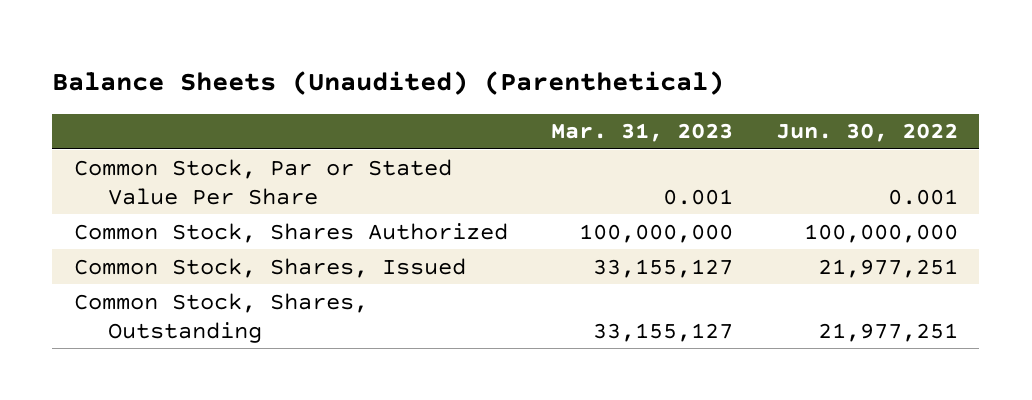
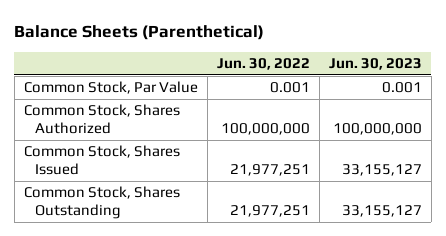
[52,70,725,95] Balance Sheets (Unaudited) (Parenthetical) -> [14,25,265,41] Balance Sheets (Parenthetical)
[550,123,733,143] Mar. 31, 2023 -> none
none -> [328,58,422,71] Jun. 30, 2023
[73,158,452,205] Common Stock, Par or Stated Value Per Share -> [23,81,198,95] Common Stock, Par Value
[73,257,466,278] Common Stock, Shares, Issued -> [23,145,180,176] Common Stock, Shares Issued
[73,292,368,343] Common Stock, Shares, Outstanding -> [23,186,180,220] Common Stock, Shares Outstanding

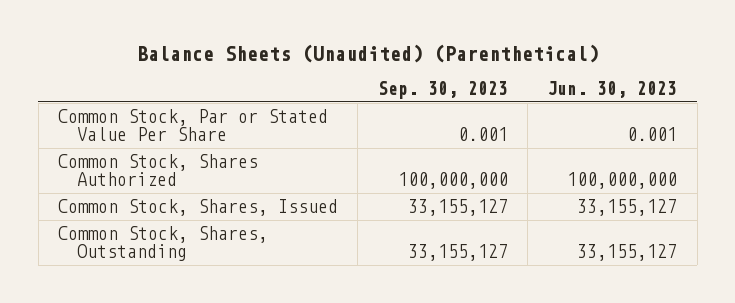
[14,25,265,41] Balance Sheets (Parenthetical) -> [136,43,599,63] Balance Sheets (Unaudited) (Parenthetical)
[216,58,310,71] Jun. 30, 2022 -> none
none -> [377,80,508,99] Sep. 30, 2023
[23,81,198,95] Common Stock, Par Value -> [58,109,329,142] Common Stock, Par or Stated Value Per Share
[23,145,180,176] Common Stock, Shares Issued -> [58,199,339,217] Common Stock, Shares, Issued
[23,186,180,220] Common Stock, Shares Outstanding -> [58,226,269,262] Common Stock, Shares, Outstanding

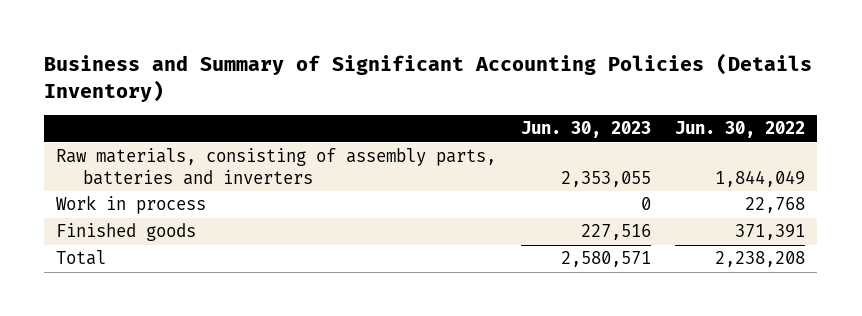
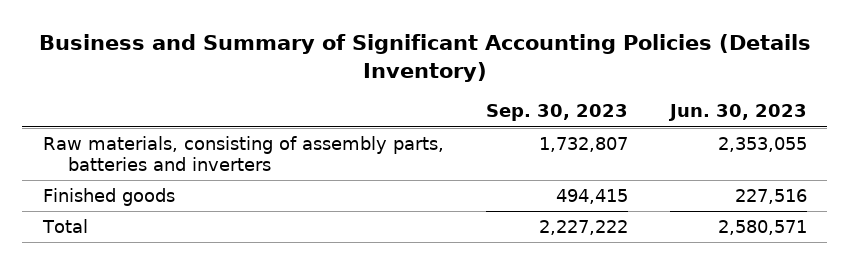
[675,121,806,139] Jun. 30, 2022 -> none
none -> [485,104,628,122] Sep. 30, 2023
[56,195,207,215] Work in process -> none

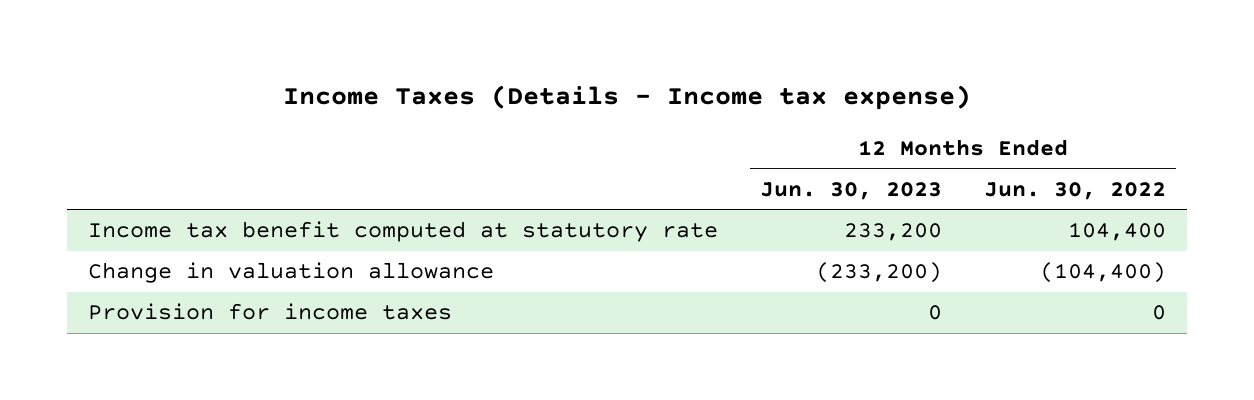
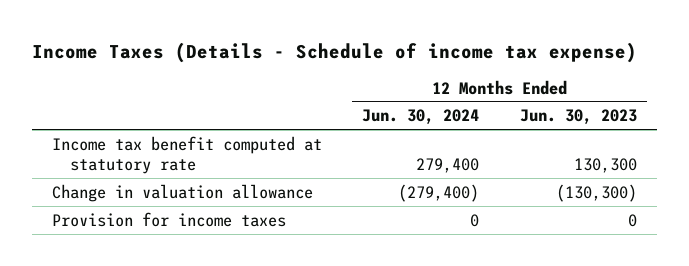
[283,84,972,110] Income Taxes (Details - Income tax expense) -> [32,41,638,63] Income Taxes (Details - Schedule of income tax expense)
[983,181,1166,200] Jun. 30, 2022 -> none
none -> [362,109,480,126] Jun. 30, 2024
[844,223,943,242] 233,200 -> [573,157,637,173] 130,300
[816,262,943,284] (233,200) -> [555,183,637,202] (130,300)

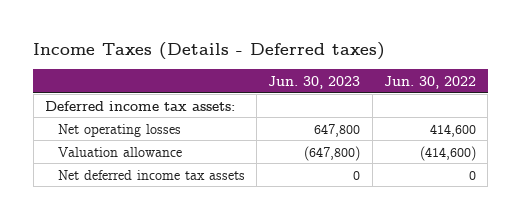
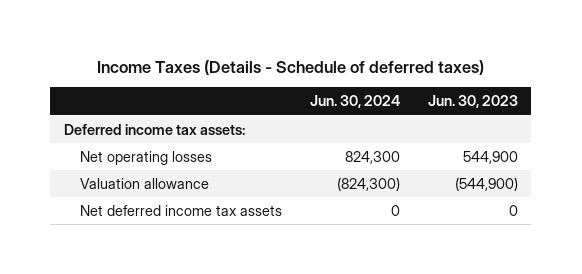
[33,42,386,61] Income Taxes (Details - Deferred taxes) -> [96,59,484,75] Income Taxes (Details - Schedule of deferred taxes)
[384,75,477,89] Jun. 30, 2022 -> none
none -> [309,95,400,109] Jun. 30, 2024
[314,123,361,137] 647,800 -> [462,150,518,164] 544,900
[304,145,361,161] (647,800) -> [454,176,518,191] (544,900)

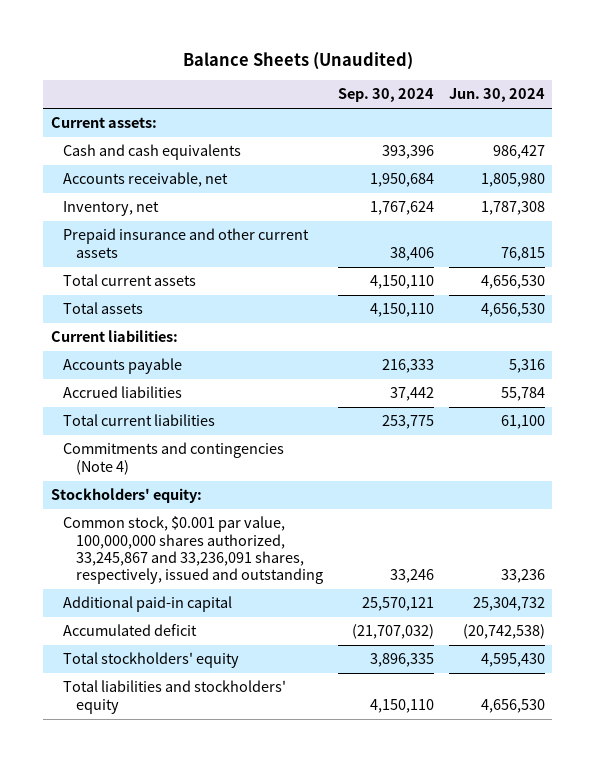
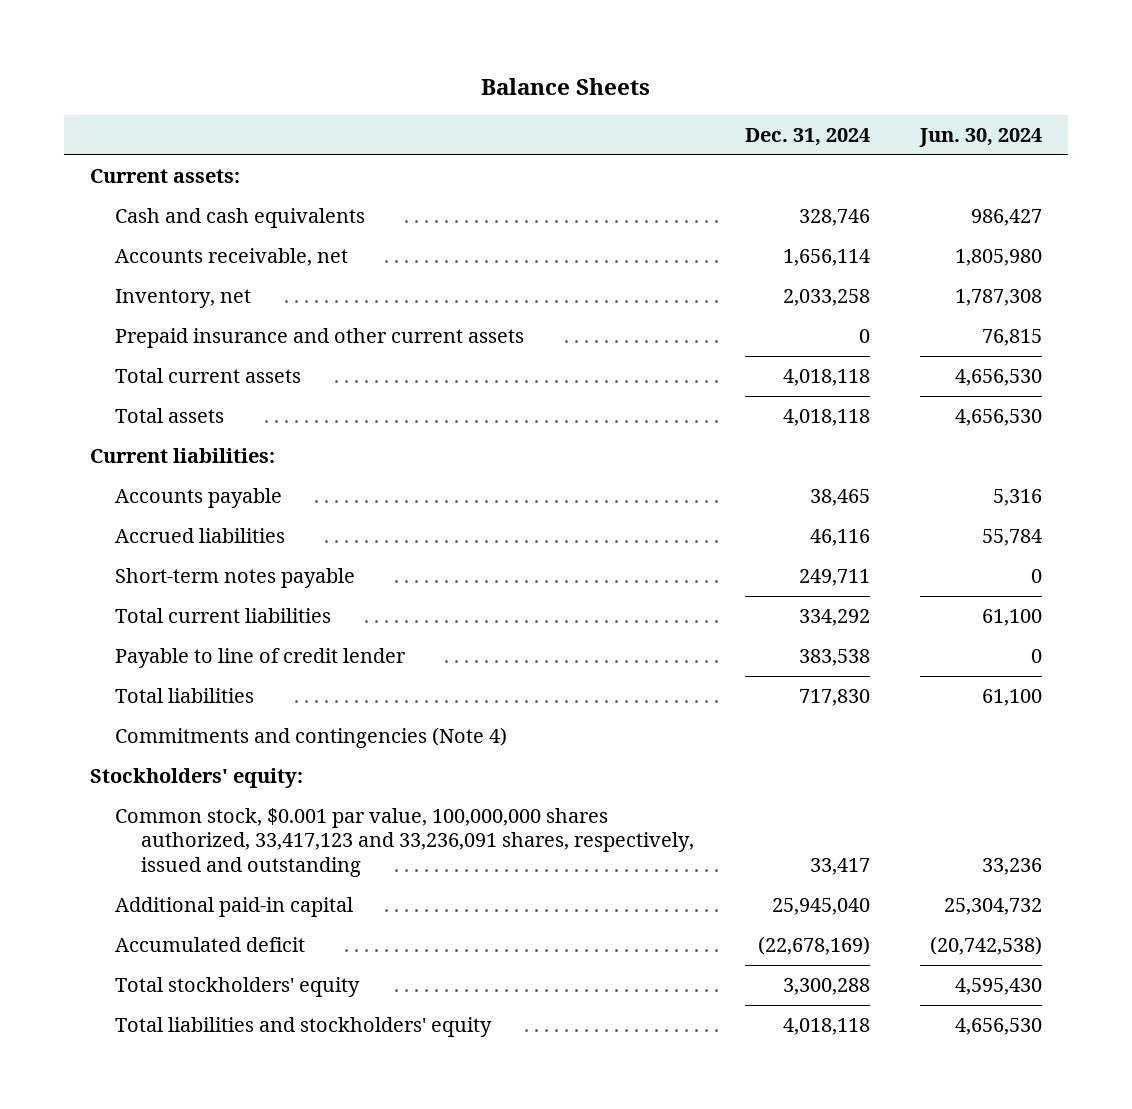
[182,51,413,70] Balance Sheets (Unaudited) -> [481,78,651,96] Balance Sheets
[337,88,434,103] Sep. 30, 2024 -> none
none -> [744,128,870,147] Dec. 31, 2024
none -> [115,568,356,589] Short-term notes payable
none -> [115,648,407,669] Payable to line of credit lender
none -> [115,688,255,704] Total liabilities
[63,516,324,584] Common stock, $0.001 par value, 100,000,000 shares authorized, 33,245,867 and 33,236,091 shares, respectively, issued and outstanding -> [115,808,694,877] Common stock, $0.001 par value, 100,000,000 shares authorized, 33,417,123 and 33,236,091 shares, respectively, issued and outstanding

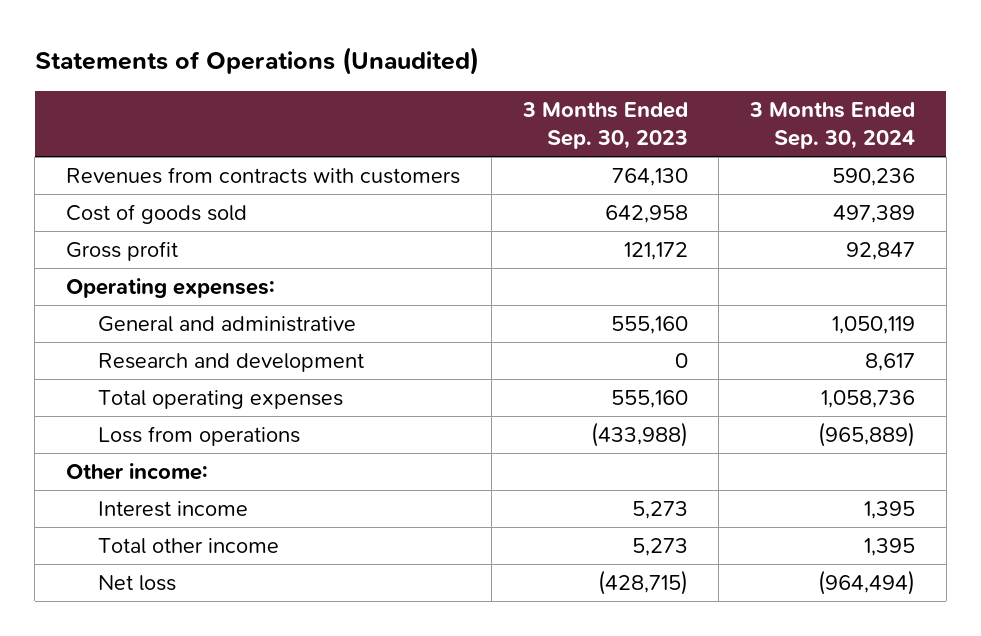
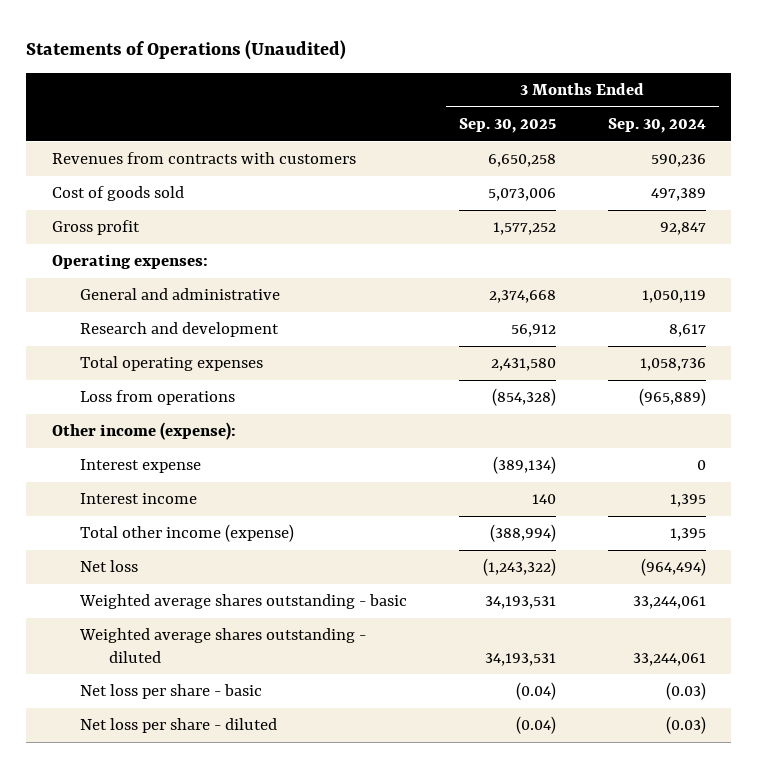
[521,101,688,149] 3 Months Ended Sep. 30, 2023 -> none
none -> [459,117,557,133] Sep. 30, 2025
[65,463,208,481] Other income: -> [51,422,236,441] Other income (expense):
none -> [80,459,202,474] Interest expense
[97,538,279,555] Total other income -> [80,524,295,543] Total other income (expense)
none -> [79,594,408,610] Weighted average shares outstanding - basic
none -> [79,628,367,663] Weighted average shares outstanding - diluted
none -> [80,684,263,700] Net loss per share - basic
none -> [80,718,278,734] Net loss per share - diluted

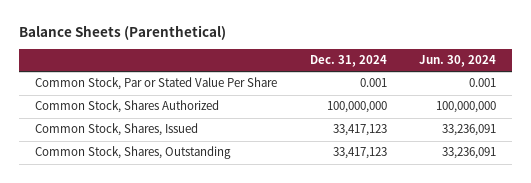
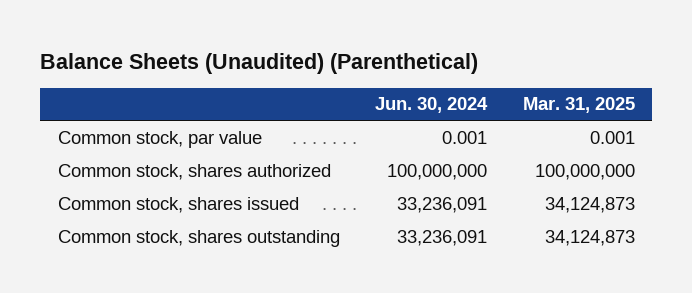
[19,25,227,41] Balance Sheets (Parenthetical) -> [39,52,478,74] Balance Sheets (Unaudited) (Parenthetical)
[309,55,387,68] Dec. 31, 2024 -> none
none -> [522,97,635,114] Mar. 31, 2025
[35,77,278,91] Common Stock, Par or Stated Value Per Share -> [57,130,262,148] Common stock, par value
[35,100,220,114] Common Stock, Shares Authorized -> [57,163,331,180] Common stock, shares authorized
[35,123,199,137] Common Stock, Shares, Issued -> [57,196,299,213] Common stock, shares issued
[35,146,232,160] Common Stock, Shares, Outstanding -> [57,229,340,247] Common stock, shares outstanding

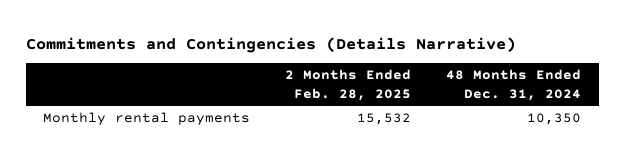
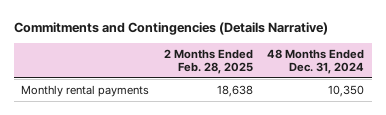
[357,113,412,126] 15,532 -> [216,84,253,97] 18,638

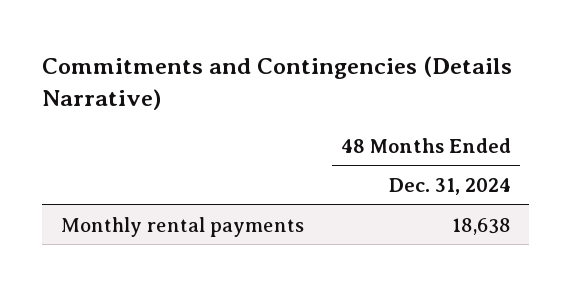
[163,48,253,75] 2 Months Ended Feb. 28, 2025 -> none
[328,84,365,97] 10,350 -> [451,217,511,235] 18,638

